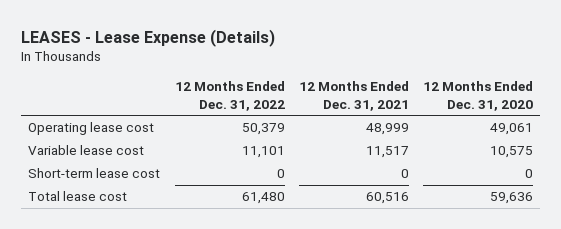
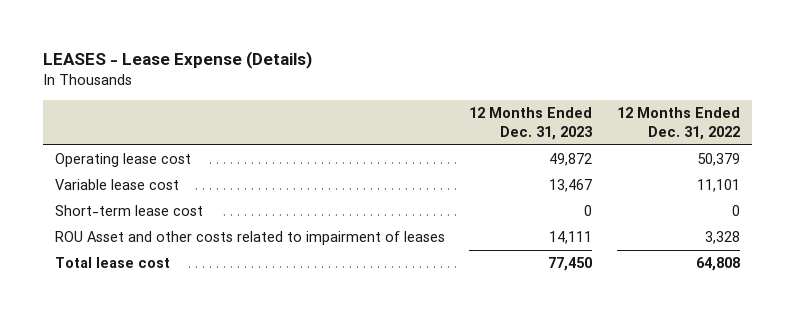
[298,81,409,111] 12 Months Ended Dec. 31, 2021 -> none
[422,81,533,111] 12 Months Ended Dec. 31, 2020 -> none
none -> [469,107,593,140] 12 Months Ended Dec. 31, 2023
none -> [54,231,445,246] ROU Asset and other costs related to impairment of leases
[241,192,285,205] 61,480 -> [695,257,740,272] 64,808

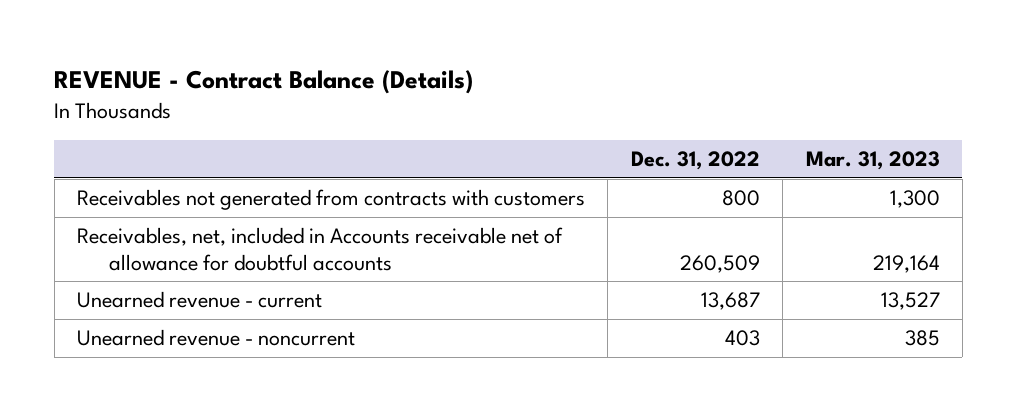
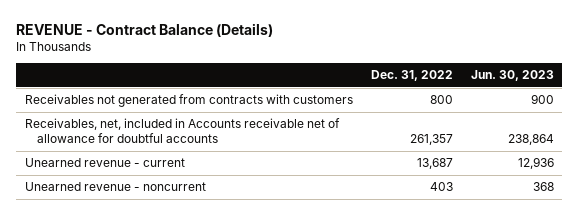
[805,151,940,171] Mar. 31, 2023 -> none
none -> [470,70,554,82] Jun. 30, 2023
[679,254,760,273] 260,509 -> [409,134,453,146] 261,357

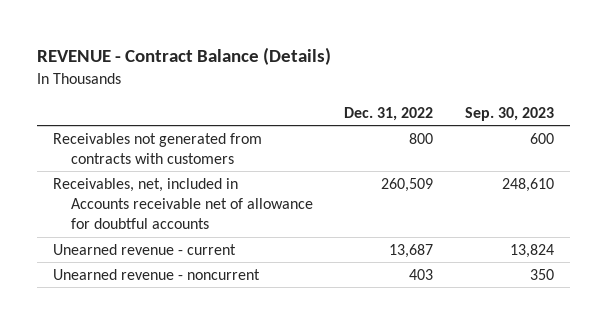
[470,70,554,82] Jun. 30, 2023 -> none
none -> [464,106,554,121] Sep. 30, 2023
[409,134,453,146] 261,357 -> [381,177,434,192] 260,509

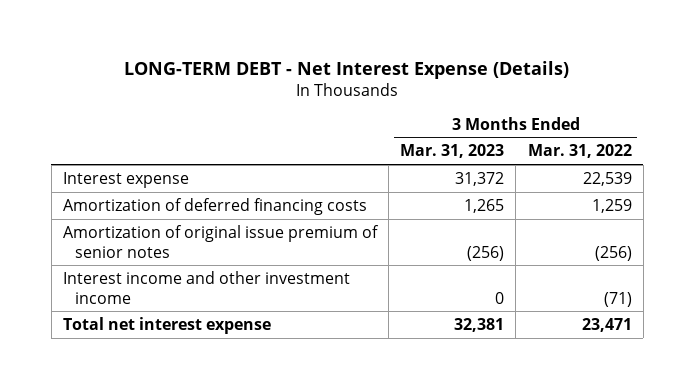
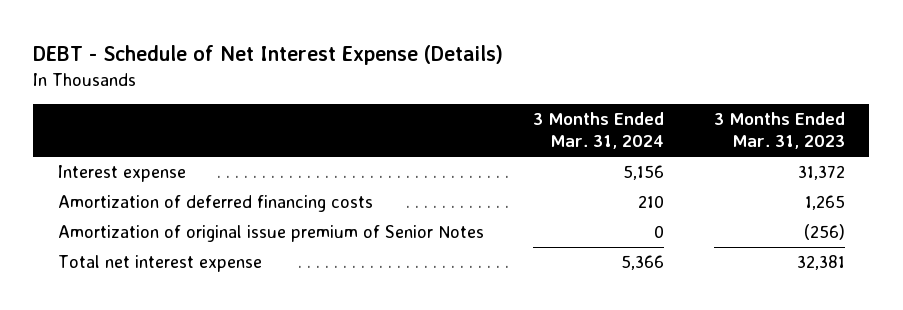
[124,60,570,79] LONG-TERM DEBT - Net Interest Expense (Details) -> [33,45,504,66] DEBT - Schedule of Net Interest Expense (Details)
[527,144,632,159] Mar. 31, 2022 -> none
none -> [533,112,665,150] 3 Months Ended Mar. 31, 2024
[62,270,350,304] Interest income and other investment income -> none
[62,224,379,258] Amortization of original issue premium of senior notes -> [57,225,484,243] Amortization of original issue premium of Senior Notes

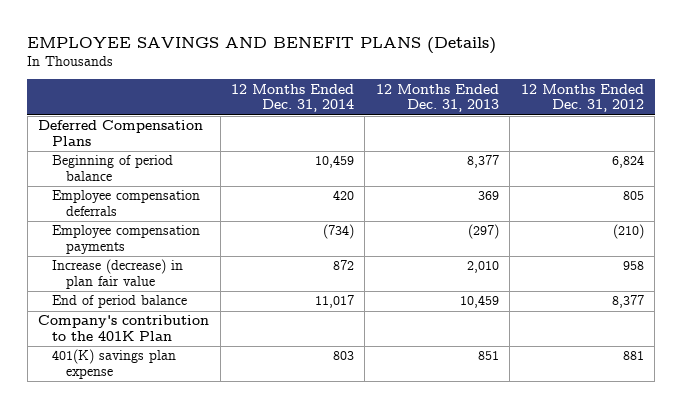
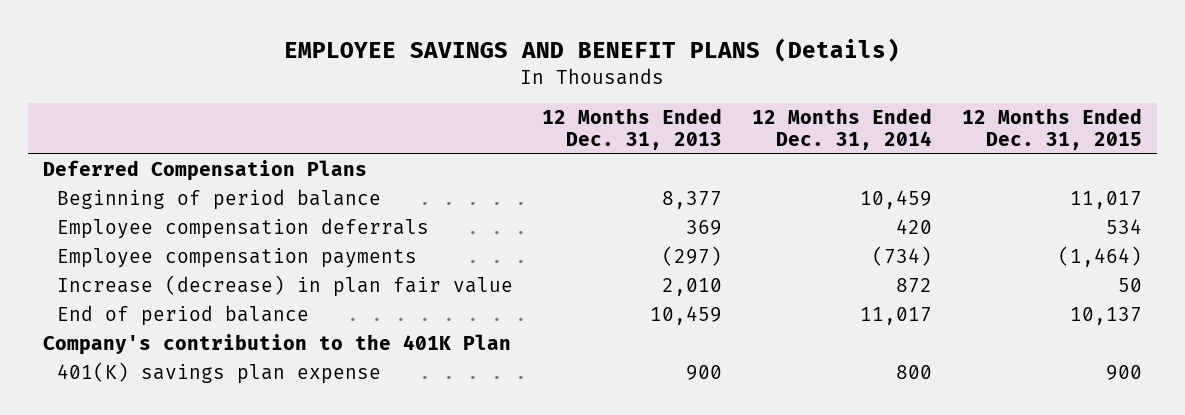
[520,83,644,113] 12 Months Ended Dec. 31, 2012 -> none
none -> [962,107,1143,151] 12 Months Ended Dec. 31, 2015
[333,351,355,361] 803 -> [896,365,933,380] 800
[477,351,499,361] 851 -> [686,365,723,381] 900

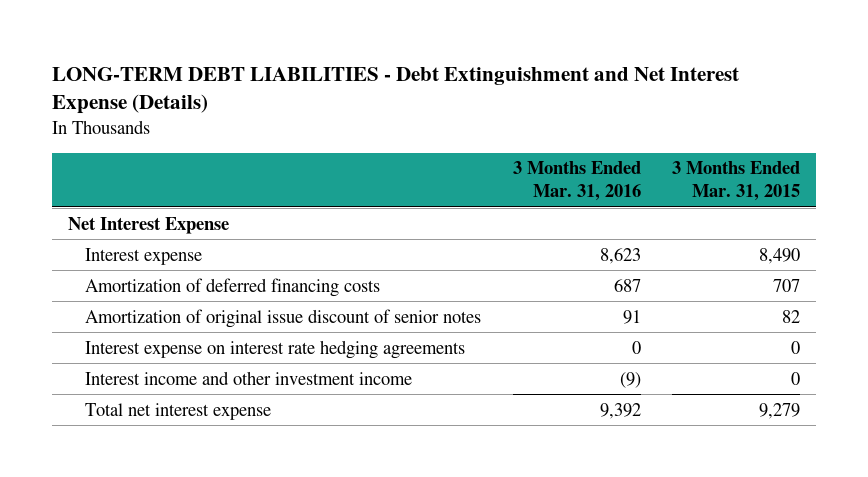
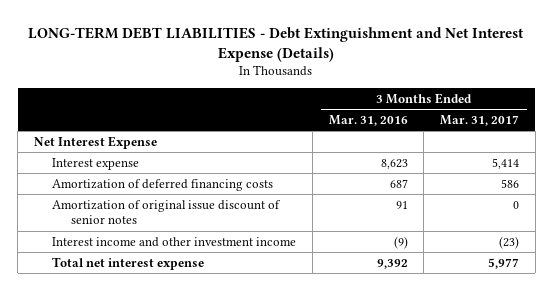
[672,161,801,202] 3 Months Ended Mar. 31, 2015 -> none
none -> [439,114,519,126] Mar. 31, 2017
[85,339,466,359] Interest expense on interest rate hedging agreements -> none

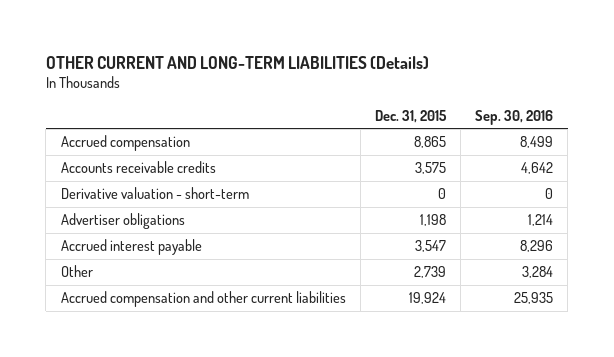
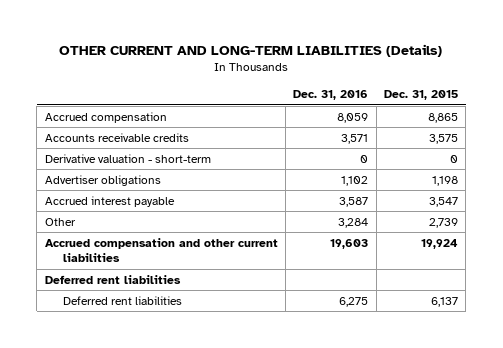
[475,109,554,125] Sep. 30, 2016 -> none
none -> [293,90,369,101] Dec. 31, 2016
none -> [44,274,181,284] Deferred rent liabilities
none -> [62,295,182,305] Deferred rent liabilities

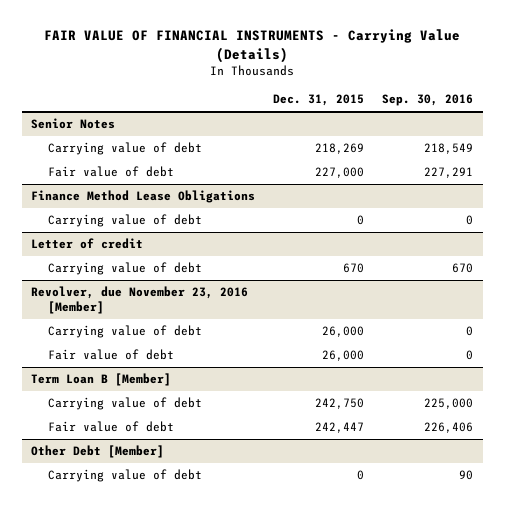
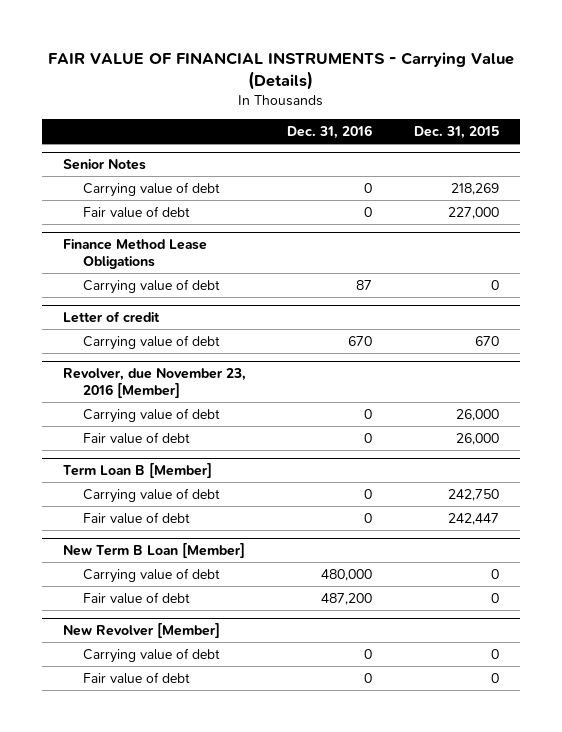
[382,94,474,107] Sep. 30, 2016 -> none
none -> [287,125,373,140] Dec. 31, 2016
[31,445,165,459] Other Debt [Member] -> none
none -> [62,543,245,559] New Term B Loan [Member]
none -> [83,591,191,604] Fair value of debt
none -> [62,623,220,639] New Revolver [Member]
none -> [83,647,221,663] Carrying value of debt
none -> [83,671,191,684] Fair value of debt

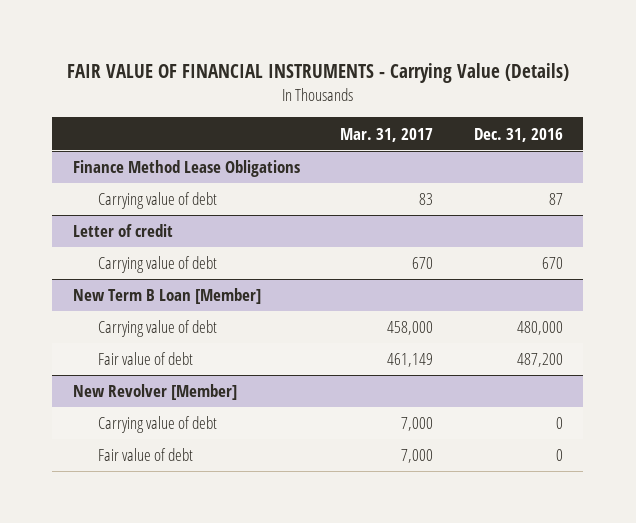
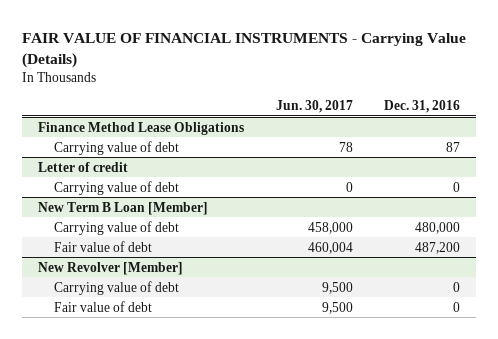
[340,127,434,142] Mar. 31, 2017 -> none
none -> [275,99,353,113] Jun. 30, 2017
[542,257,564,270] 670 -> [453,181,461,192] 0

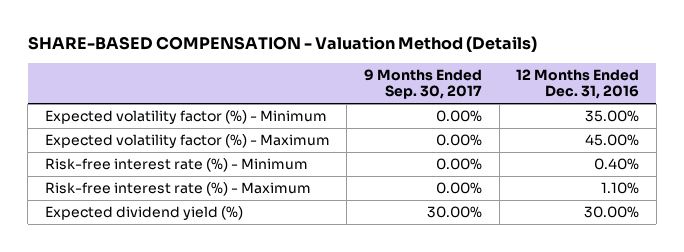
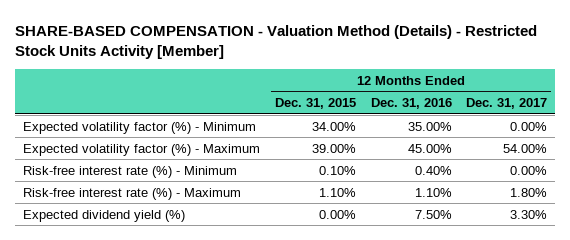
[27,35,537,52] SHARE-BASED COMPENSATION - Valuation Method (Details) -> [15,24,538,60] SHARE-BASED COMPENSATION - Valuation Method (Details) - Restricted Stock Units Activity [Member]
[363,68,482,100] 9 Months Ended Sep. 30, 2017 -> none
none -> [274,98,356,110] Dec. 31, 2015
none -> [466,98,548,110] Dec. 31, 2017
[584,206,640,219] 30.00% -> [414,209,452,219] 7.50%

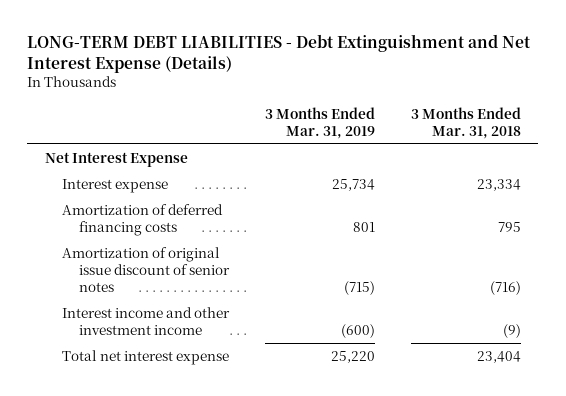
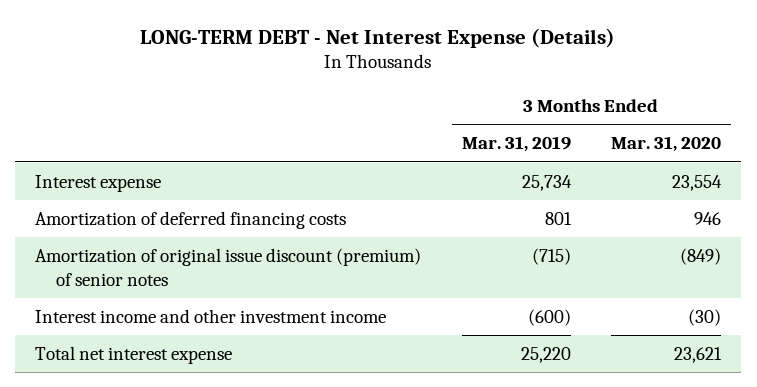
[27,34,532,74] LONG-TERM DEBT LIABILITIES - Debt Extinguishment and Net Interest Expense (Details) -> [140,27,616,48] LONG-TERM DEBT - Net Interest Expense (Details)
[410,106,521,139] 3 Months Ended Mar. 31, 2018 -> none
none -> [611,136,722,153] Mar. 31, 2020
[45,151,189,167] Net Interest Expense -> none
[62,246,230,293] Amortization of original issue discount of senior notes -> [35,247,422,286] Amortization of original issue discount (premium) of senior notes

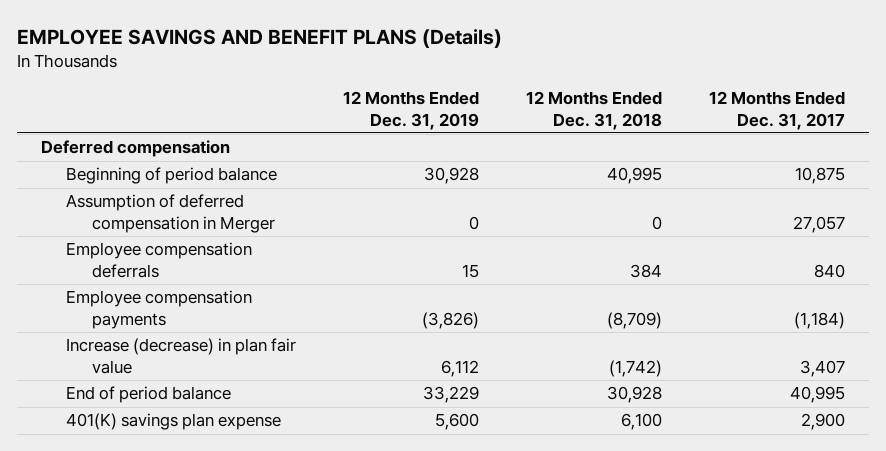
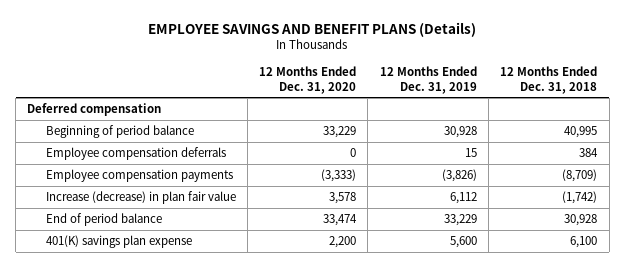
[709,90,846,130] 12 Months Ended Dec. 31, 2017 -> none
none -> [259,65,357,94] 12 Months Ended Dec. 31, 2020
[66,194,276,234] Assumption of deferred compensation in Merger -> none

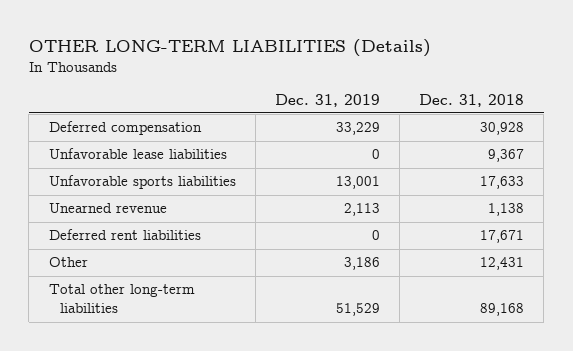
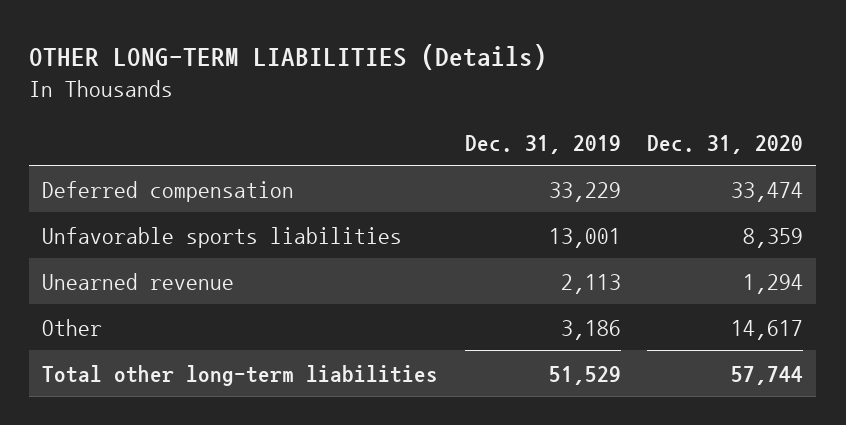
[419,93,525,107] Dec. 31, 2018 -> none
none -> [647,134,804,154] Dec. 31, 2020
[48,148,227,160] Unfavorable lease liabilities -> none
[48,229,201,241] Deferred rent liabilities -> none

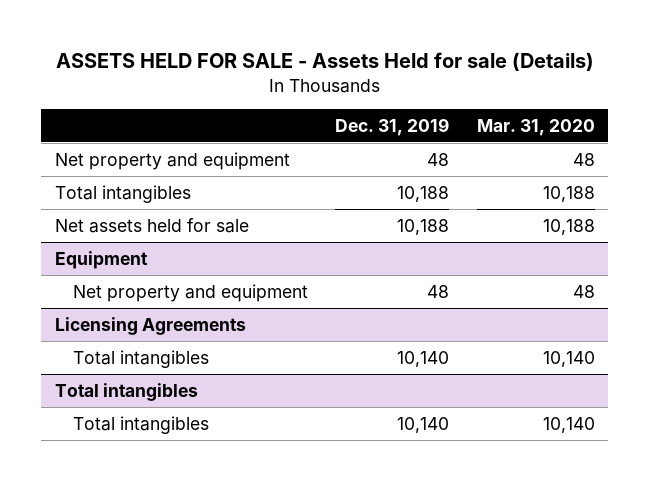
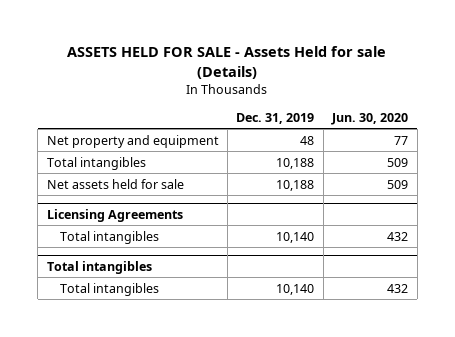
[476,118,595,136] Mar. 31, 2020 -> none
none -> [331,112,409,125] Jun. 30, 2020
[55,250,149,269] Equipment -> none
[72,283,308,302] Net property and equipment -> none

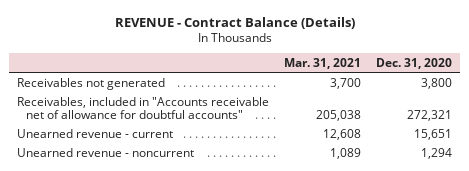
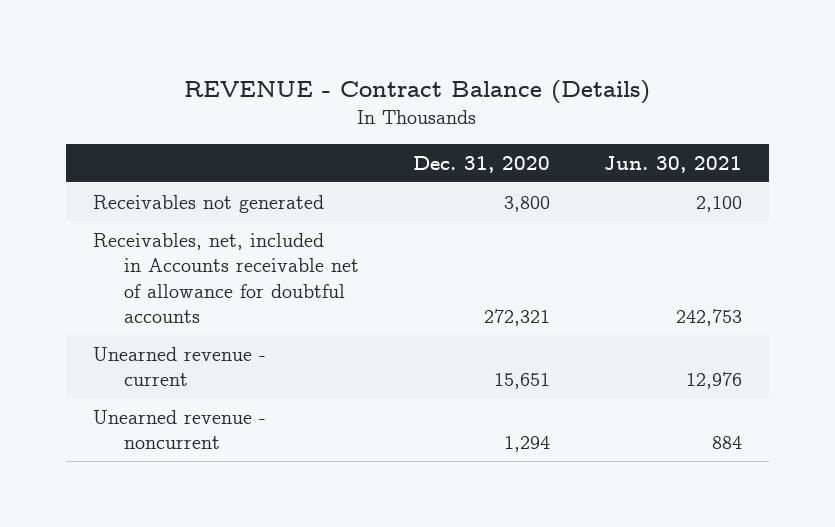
[284,58,362,70] Mar. 31, 2021 -> none
none -> [604,155,743,173] Jun. 30, 2021
[16,96,269,119] Receivables, included in "Accounts receivable net of allowance for doubtful accounts" -> [92,232,359,323] Receivables, net, included in Accounts receivable net of allowance for doubtful accounts

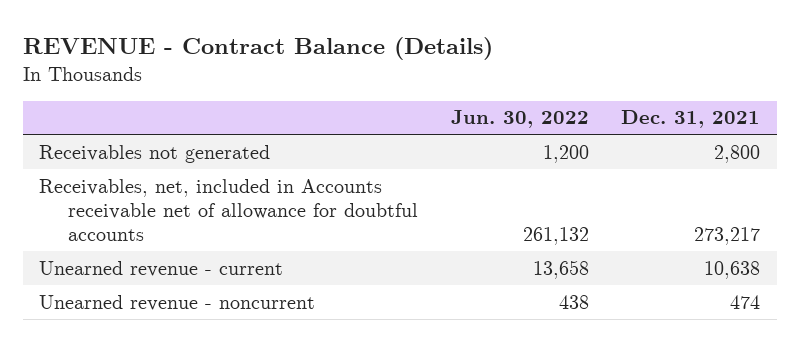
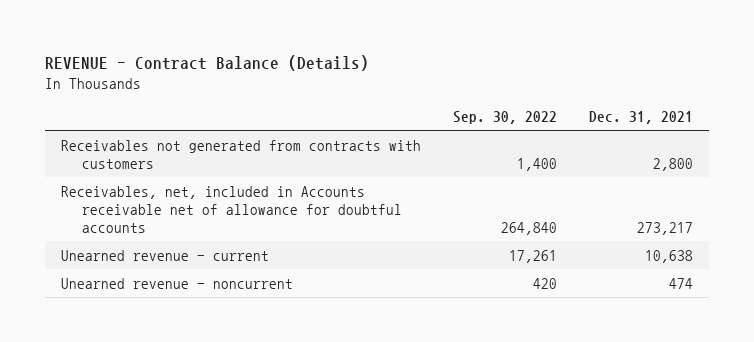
[450,110,589,129] Jun. 30, 2022 -> none
none -> [453,111,558,125] Sep. 30, 2022
[38,144,270,163] Receivables not generated -> none
none -> [61,139,422,169] Receivables not generated from contracts with customers

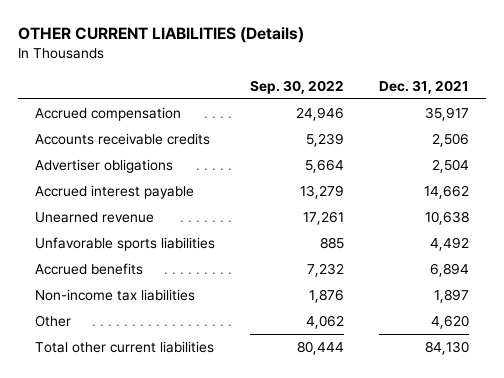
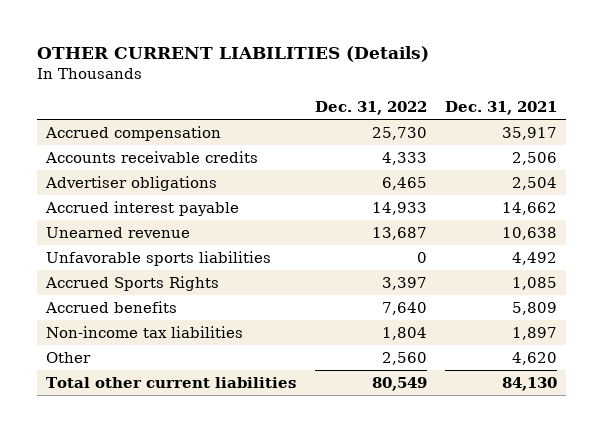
[249,79,344,94] Sep. 30, 2022 -> none
none -> [314,100,427,115] Dec. 31, 2022
none -> [44,276,219,292] Accrued Sports Rights
[429,263,469,278] 6,894 -> [512,302,558,316] 5,809

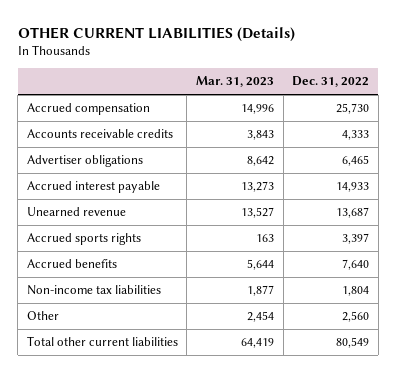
[445,100,558,115] Dec. 31, 2021 -> none
none -> [195,76,274,88] Mar. 31, 2023
[45,251,271,267] Unfavorable sports liabilities -> none
[44,276,219,292] Accrued Sports Rights -> [26,233,141,246] Accrued sports rights

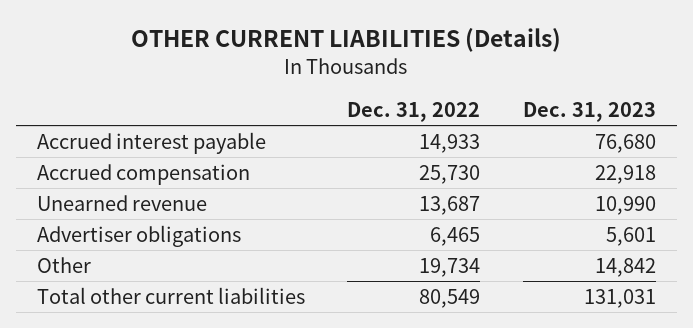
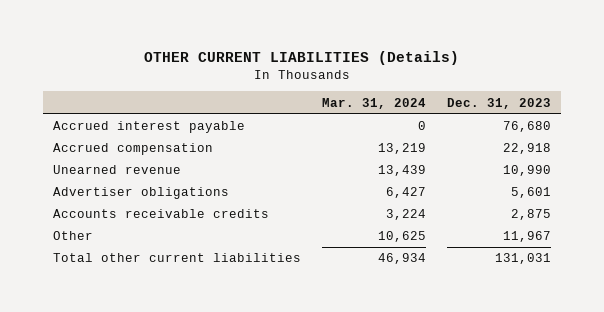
[347,101,481,122] Dec. 31, 2022 -> none
none -> [321,97,426,109] Mar. 31, 2024
none -> [52,209,269,219] Accounts receivable credits
[594,257,656,277] 14,842 -> [502,231,551,243] 11,967

